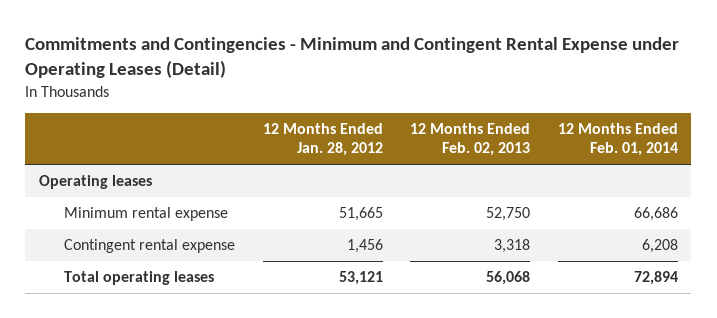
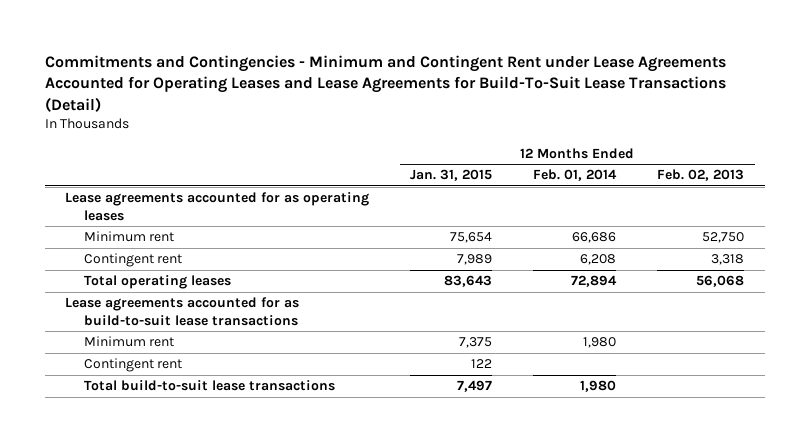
[25,37,680,79] Commitments and Contingencies - Minimum and Contingent Rental Expense under Operating Leases (Detail) -> [44,54,726,112] Commitments and Contingencies - Minimum and Contingent Rent under Lease Agreements Accounted for Operating Leases and Lease Agreements for Build-To-Suit Lease Transactions (Detail)
[262,123,383,157] 12 Months Ended Jan. 28, 2012 -> none
none -> [410,169,493,182] Jan. 31, 2015
[39,175,153,190] Operating leases -> [65,192,370,221] Lease agreements accounted for as operating leases
[64,207,229,222] Minimum rental expense -> [83,231,174,243] Minimum rent
[64,239,236,254] Contingent rental expense -> [83,253,182,268] Contingent rent
none -> [65,297,300,326] Lease agreements accounted for as build-to-suit lease transactions
none -> [83,336,174,348] Minimum rent
none -> [83,358,182,373] Contingent rent
none -> [83,380,335,392] Total build-to-suit lease transactions

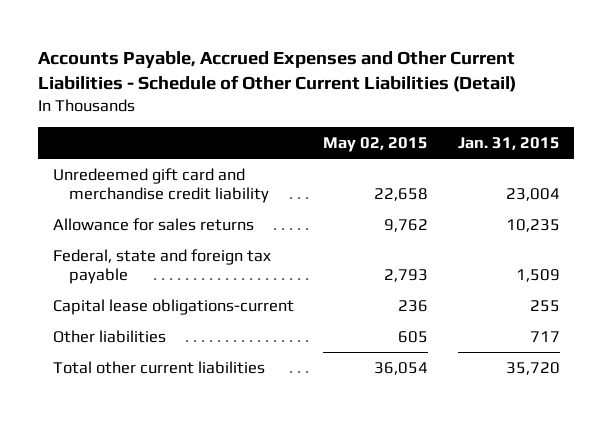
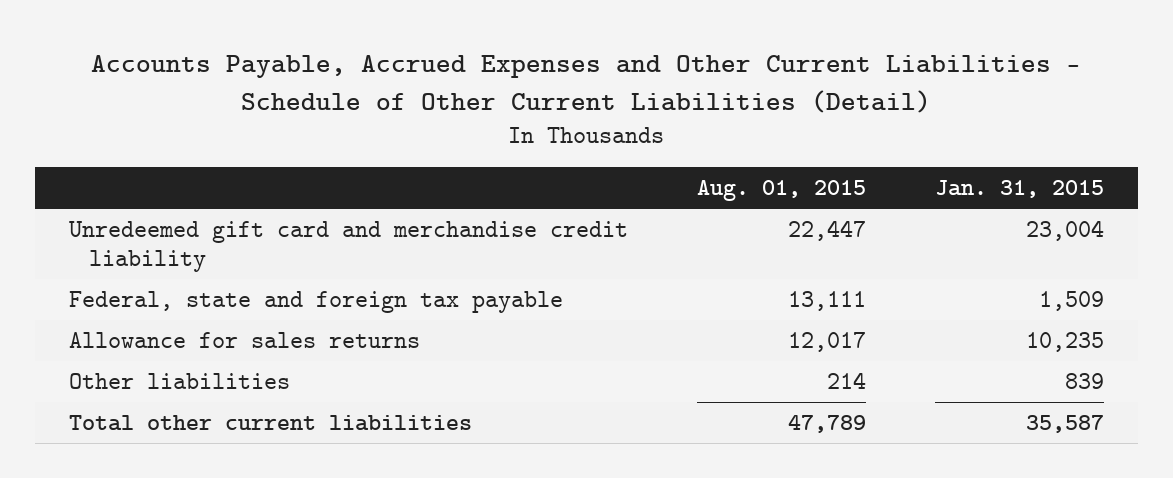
[323,137,429,153] May 02, 2015 -> none
none -> [696,180,866,202] Aug. 01, 2015
[53,298,295,315] Capital lease obligations-current -> none
[53,217,255,231] Allowance for sales returns -> [69,331,421,348] Allowance for sales returns
[529,330,560,342] 717 -> [1064,372,1104,389] 839
[505,361,560,375] 35,720 -> [1025,414,1104,433] 35,587

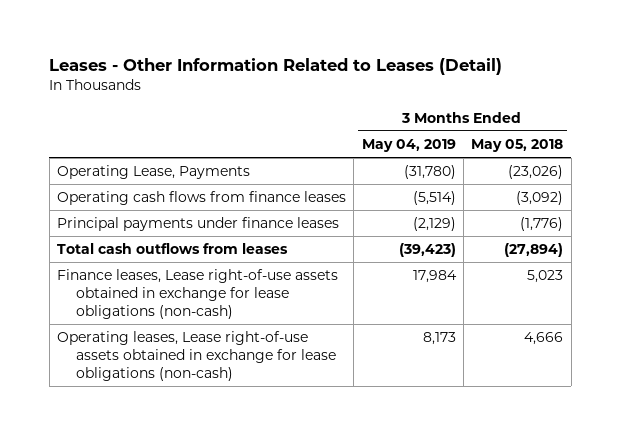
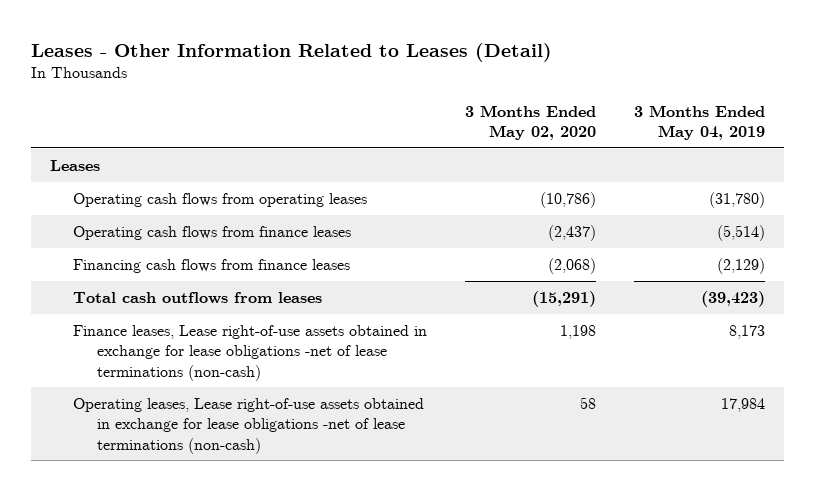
[471,139,564,153] May 05, 2018 -> none
none -> [465,104,597,140] 3 Months Ended May 02, 2020
none -> [50,159,101,171] Leases
[56,165,250,180] Operating Lease, Payments -> [73,192,368,207] Operating cash flows from operating leases
[56,217,339,232] Principal payments under finance leases -> [73,258,351,273] Financing cash flows from finance leases
[56,269,338,319] Finance leases, Lease right-of-use assets obtained in exchange for lease obligations (non-cash) -> [73,324,428,381] Finance leases, Lease right-of-use assets obtained in exchange for lease obligations -net of lease terminations (non-cash)
[412,270,457,284] 17,984 -> [728,324,765,339] 8,173
[56,331,336,381] Operating leases, Lease right-of-use assets obtained in exchange for lease obligations (non-cash) -> [73,397,425,454] Operating leases, Lease right-of-use assets obtained in exchange for lease obligations -net of lease terminations (non-cash)
[422,332,456,346] 8,173 -> [720,397,765,412] 17,984

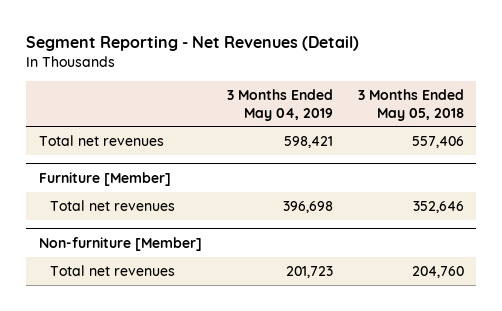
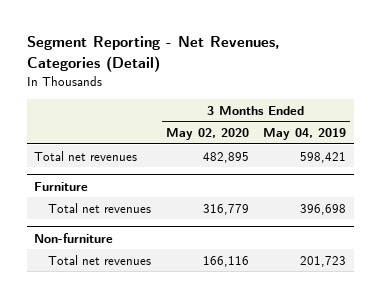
[26,36,360,52] Segment Reporting - Net Revenues (Detail) -> [26,36,280,72] Segment Reporting - Net Revenues, Categories (Detail)
[357,88,464,121] 3 Months Ended May 05, 2018 -> none
none -> [165,128,249,141] May 02, 2020
[38,171,171,186] Furniture [Member] -> [34,181,89,191] Furniture
[38,236,202,251] Non-furniture [Member] -> [34,232,114,243] Non-furniture

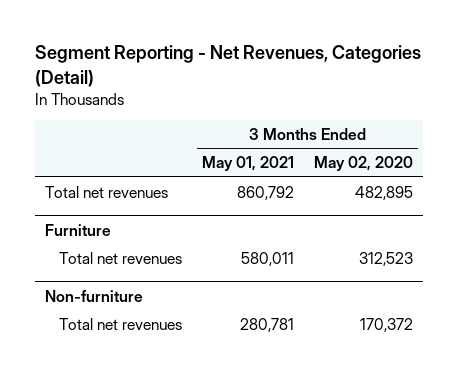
[263,128,347,141] May 04, 2019 -> none
none -> [202,156,295,172] May 01, 2021
[202,203,249,215] 316,779 -> [359,251,414,266] 312,523
[202,255,249,267] 166,116 -> [360,317,414,332] 170,372

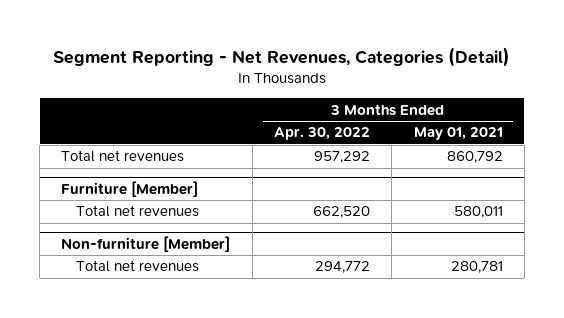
[314,156,414,172] May 02, 2020 -> none
none -> [273,127,370,141] Apr. 30, 2022
[45,223,112,236] Furniture -> [61,180,199,197] Furniture [Member]
[45,289,144,302] Non-furniture -> [61,235,231,252] Non-furniture [Member]

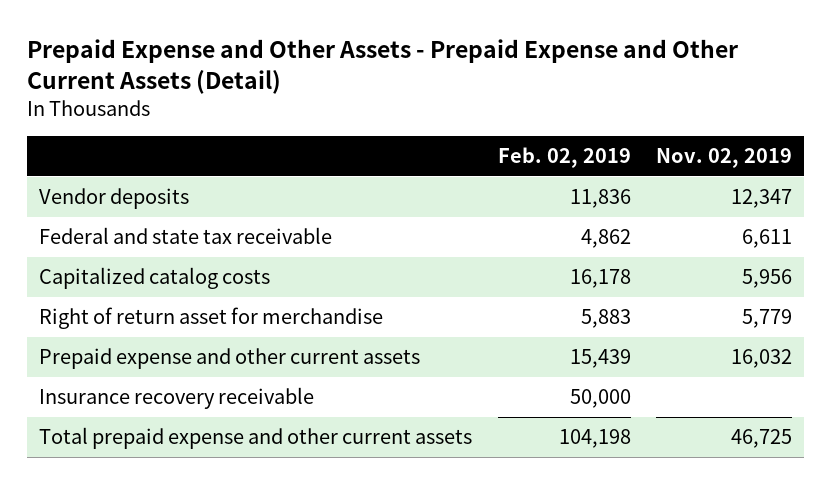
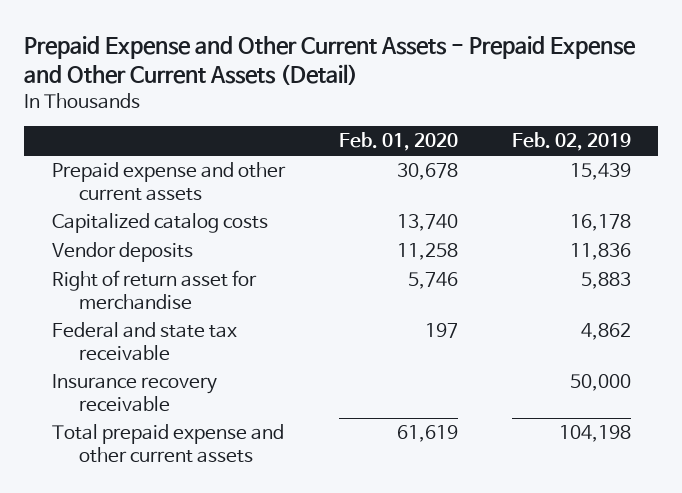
[26,38,739,94] Prepaid Expense and Other Assets - Prepaid Expense and Other Current Assets (Detail) -> [24,36,637,86] Prepaid Expense and Other Current Assets - Prepaid Expense and Other Current Assets (Detail)
[655,148,792,169] Nov. 02, 2019 -> none
none -> [338,132,458,152] Feb. 01, 2020
[39,348,421,370] Prepaid expense and other current assets -> [51,162,286,201] Prepaid expense and other current assets
[39,188,190,210] Vendor deposits -> [51,242,193,263] Vendor deposits
[39,227,333,245] Federal and state tax receivable -> [51,322,237,361] Federal and state tax receivable

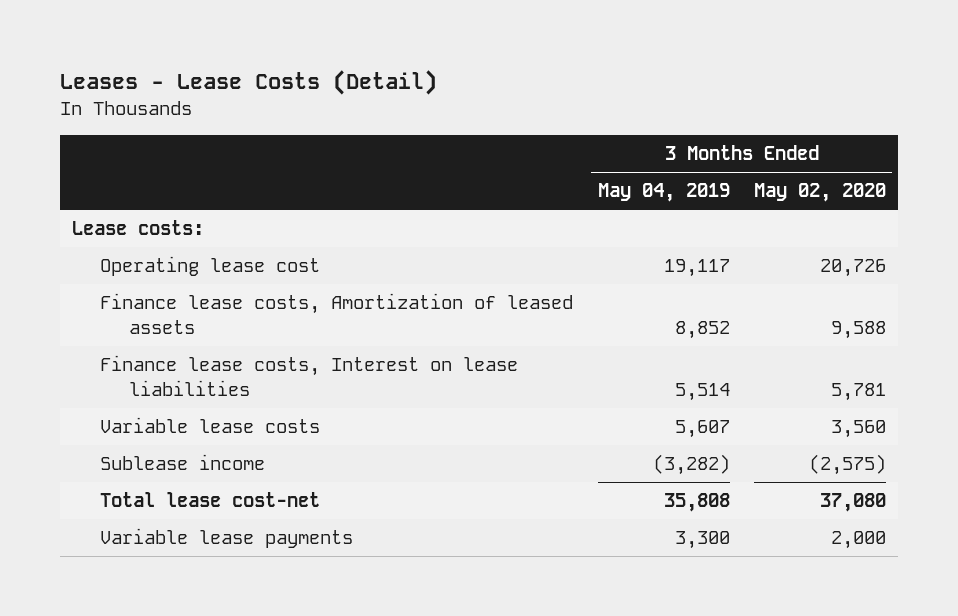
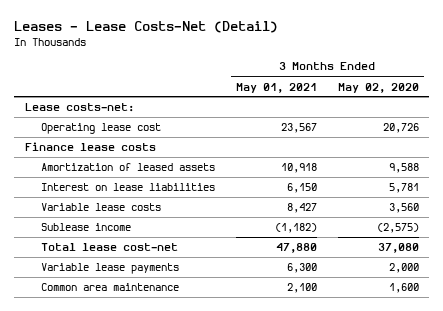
[59,70,437,96] Leases - Lease Costs (Detail) -> [14,21,279,34] Leases - Lease Costs-Net (Detail)
[597,183,730,203] May 04, 2019 -> none
none -> [235,82,317,93] May 01, 2021
[71,220,204,236] Lease costs: -> [24,103,134,113] Lease costs-net:
none -> [24,142,156,152] Finance lease costs
[100,293,574,334] Finance lease costs, Amortization of leased assets -> [40,163,215,172] Amortization of leased assets
[100,355,519,396] Finance lease costs, Interest on lease liabilities -> [40,183,215,192] Interest on lease liabilities
none -> [40,283,179,292] Common area maintenance

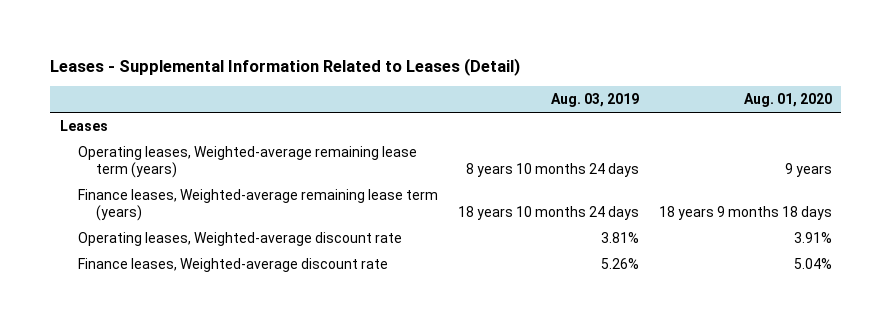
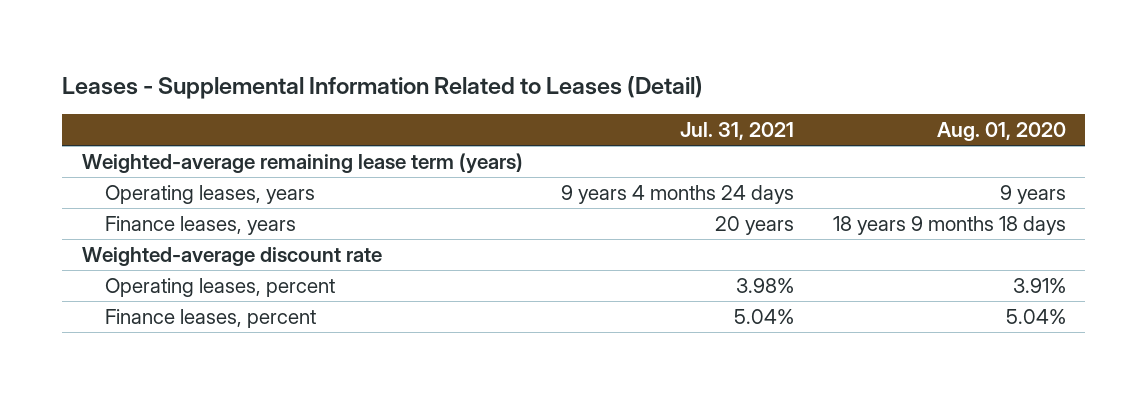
[550,93,639,108] Aug. 03, 2019 -> none
none -> [680,121,795,140] Jul. 31, 2021
[59,120,108,132] Leases -> none
none -> [81,152,523,174] Weighted-average remaining lease term (years)
[77,146,417,178] Operating leases, Weighted-average remaining lease term (years) -> [104,184,315,204] Operating leases, years
[77,189,438,221] Finance leases, Weighted-average remaining lease term (years) -> [104,215,296,235] Finance leases, years
none -> [81,246,382,266] Weighted-average discount rate
[77,232,402,247] Operating leases, Weighted-average discount rate -> [104,277,335,297] Operating leases, percent
[77,258,388,273] Finance leases, Weighted-average discount rate -> [104,308,316,328] Finance leases, percent

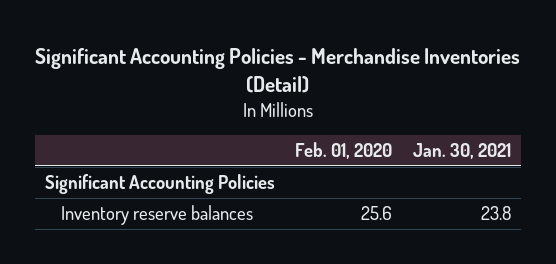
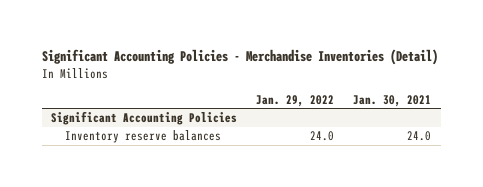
[295,142,393,160] Feb. 01, 2020 -> none
none -> [256,94,335,107] Jan. 29, 2022
[480,206,511,221] 23.8 -> [407,131,432,142] 24.0

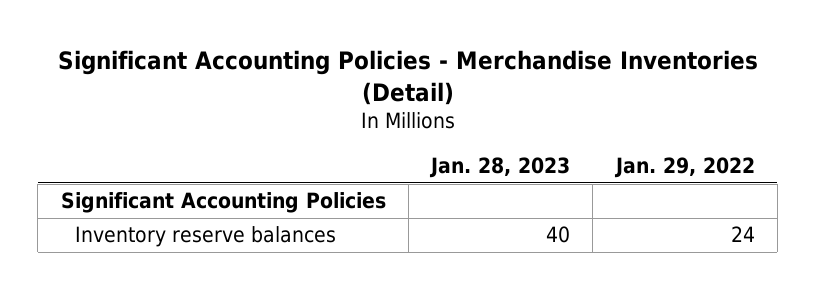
[353,94,432,107] Jan. 30, 2021 -> none
none -> [429,157,571,179] Jan. 28, 2023
[310,131,335,142] 24.0 -> [730,226,755,243] 24

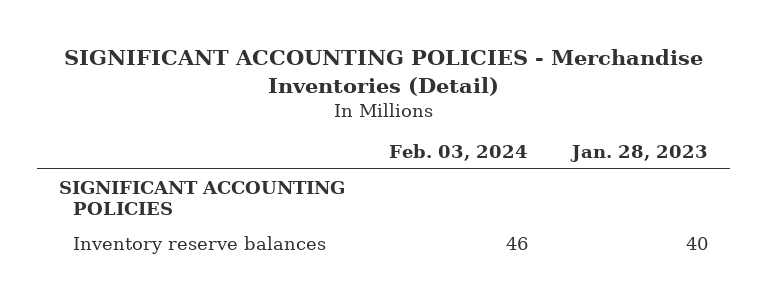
[57,50,758,105] Significant Accounting Policies - Merchandise Inventories (Detail) -> [63,49,703,96] SIGNIFICANT ACCOUNTING POLICIES - Merchandise Inventories (Detail)
[613,157,755,179] Jan. 29, 2022 -> none
none -> [389,144,529,162] Feb. 03, 2024
[60,192,386,214] Significant Accounting Policies -> [59,180,346,215] SIGNIFICANT ACCOUNTING POLICIES

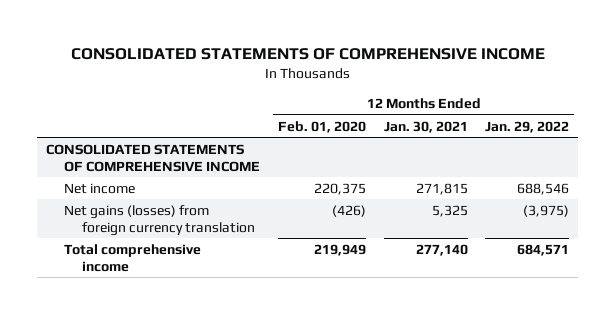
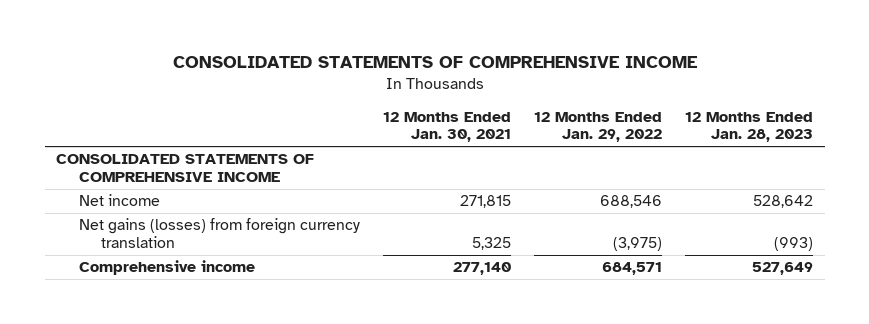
[277,120,366,133] Feb. 01, 2020 -> none
none -> [685,111,814,143] 12 Months Ended Jan. 28, 2023
[63,243,201,272] Total comprehensive income -> [78,260,255,276] Comprehensive income

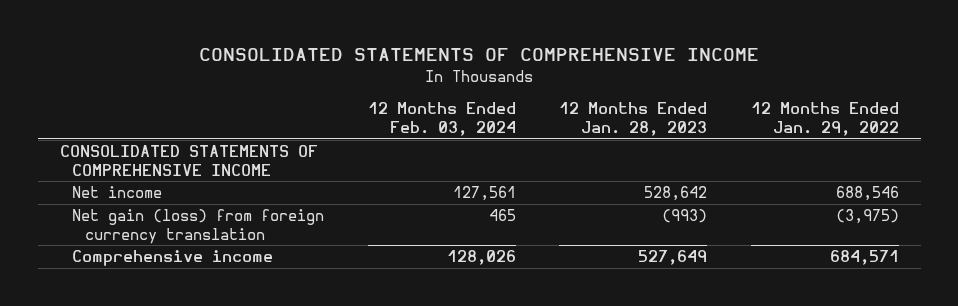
[382,111,511,143] 12 Months Ended Jan. 30, 2021 -> none
none -> [367,102,516,136] 12 Months Ended Feb. 03, 2024
[78,218,360,249] Net gains (losses) from foreign currency translation -> [72,209,325,244] Net gain (loss) from foreign currency translation

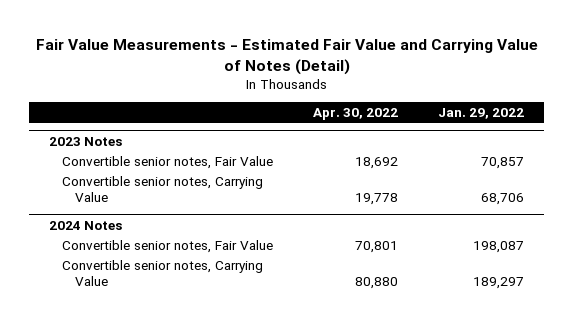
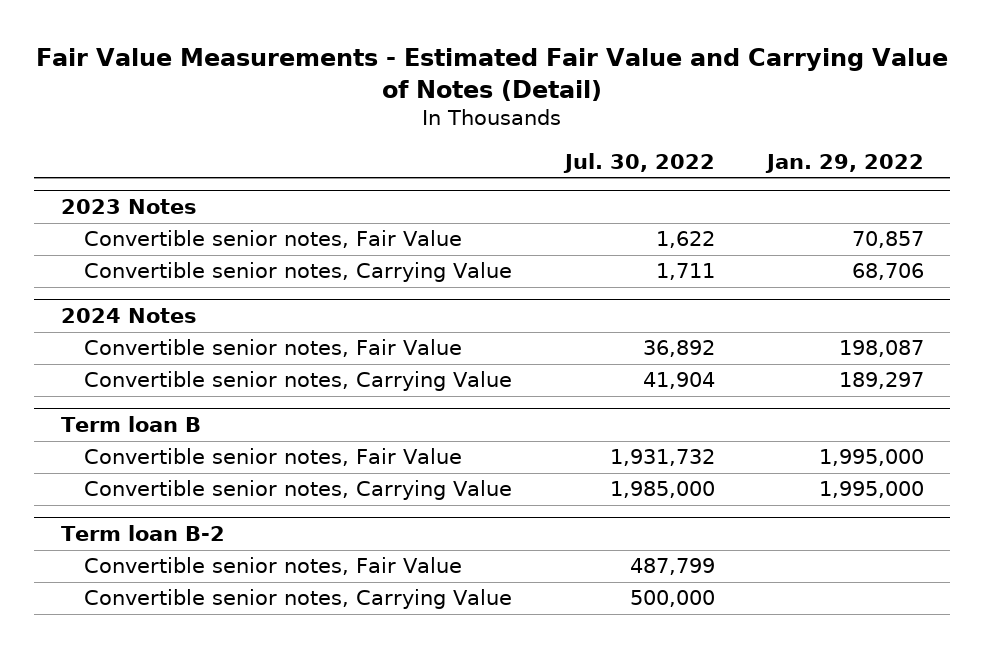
[313,107,399,120] Apr. 30, 2022 -> none
none -> [562,152,715,173] Jul. 30, 2022
none -> [60,416,201,433] Term loan B
none -> [84,448,463,467] Convertible senior notes, Fair Value
none -> [84,480,513,501] Convertible senior notes, Carrying Value
none -> [60,525,225,542] Term loan B-2
none -> [84,557,463,576] Convertible senior notes, Fair Value
none -> [84,589,513,610] Convertible senior notes, Carrying Value

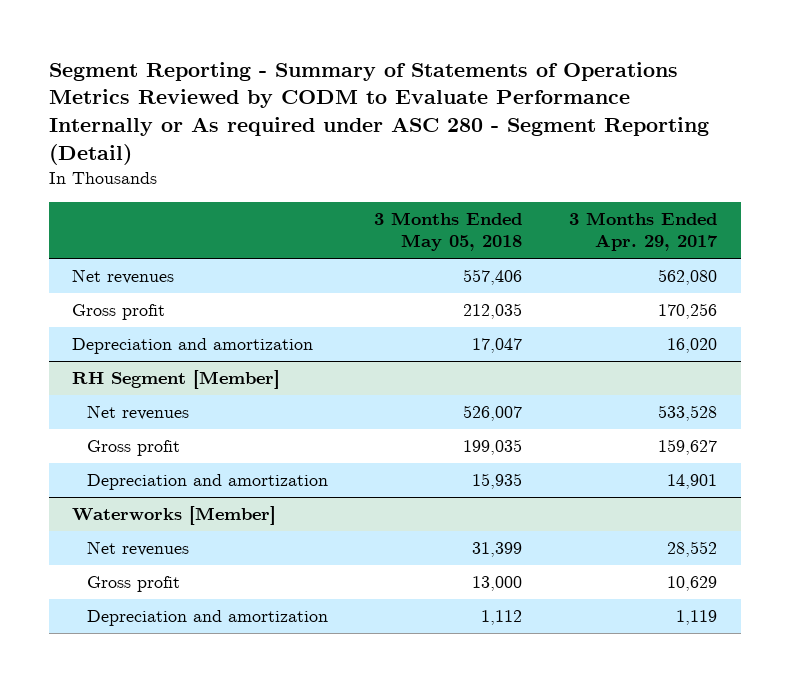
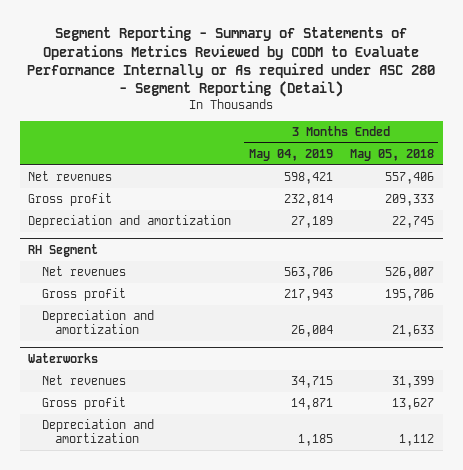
[569,212,719,252] 3 Months Ended Apr. 29, 2017 -> none
none -> [248,148,333,161] May 04, 2019
[463,303,523,320] 212,035 -> [385,194,435,207] 209,333
[472,338,523,354] 17,047 -> [392,216,435,229] 22,745
[72,370,281,390] RH Segment [Member] -> [28,243,99,257] RH Segment
[463,439,523,456] 199,035 -> [385,289,435,302] 195,706
[472,473,523,490] 15,935 -> [392,324,435,337] 21,633
[72,506,277,526] Waterworks [Member] -> [28,352,99,363] Waterworks
[472,576,523,592] 13,000 -> [392,398,435,411] 13,627

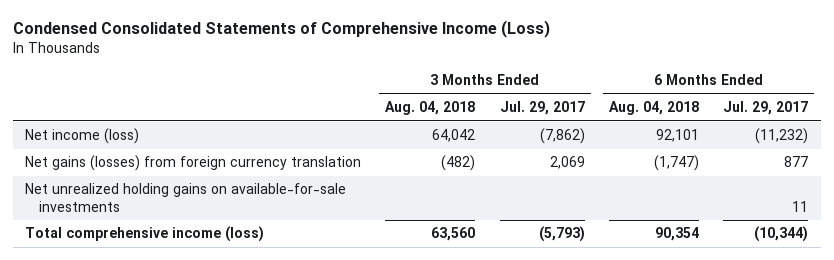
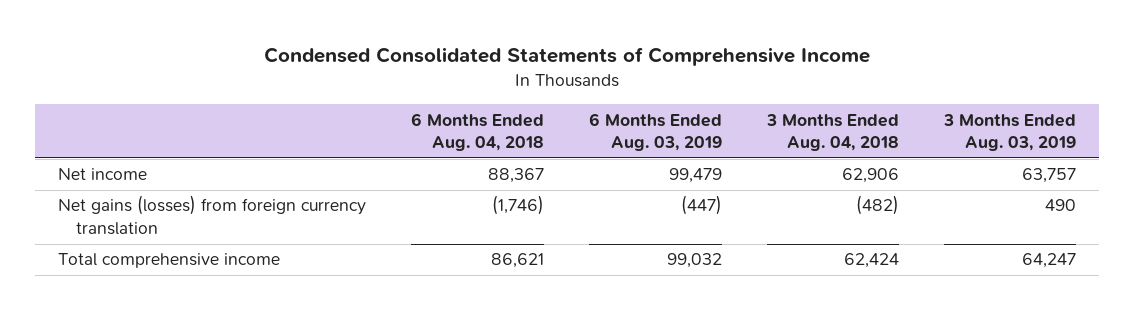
[12,20,550,39] Condensed Consolidated Statements of Comprehensive Income (Loss) -> [263,47,870,67] Condensed Consolidated Statements of Comprehensive Income
[499,101,585,116] Jul. 29, 2017 -> none
[723,101,809,116] Jul. 29, 2017 -> none
none -> [588,112,722,152] 6 Months Ended Aug. 03, 2019
none -> [943,113,1077,152] 3 Months Ended Aug. 03, 2019
[25,183,347,212] Net unrealized holding gains on available-for-sale investments -> none
[25,128,140,145] Net income (loss) -> [57,168,147,181] Net income
[432,129,476,143] 64,042 -> [841,168,899,184] 62,906
[656,129,700,143] 92,101 -> [487,168,544,184] 88,367
[654,155,700,172] (1,747) -> [491,195,544,216] (1,746)
[25,226,265,243] Total comprehensive income (loss) -> [57,253,280,269] Total comprehensive income
[431,227,476,242] 63,560 -> [843,253,899,269] 62,424
[655,227,700,242] 90,354 -> [490,253,544,269] 86,621

